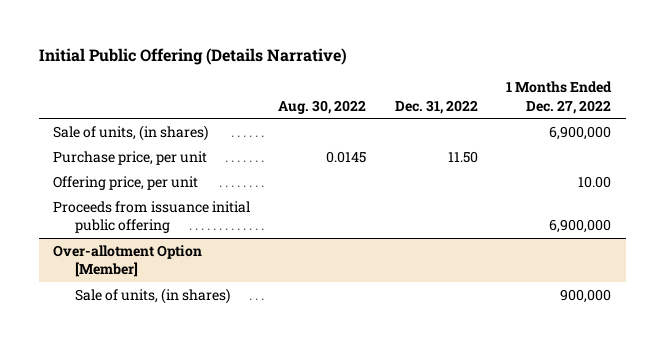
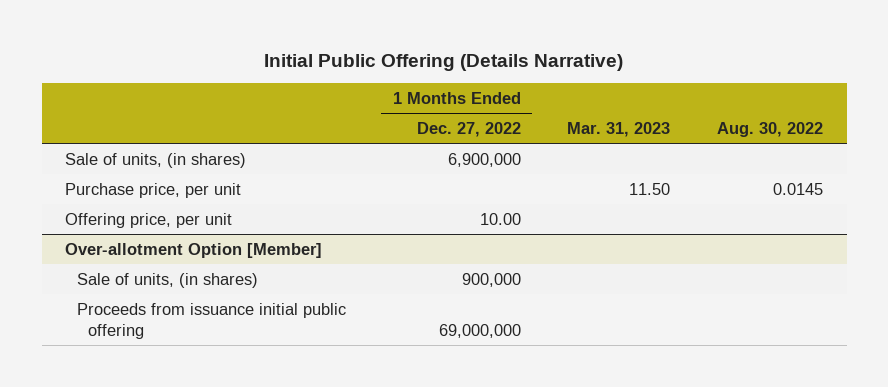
[394,99,478,114] Dec. 31, 2022 -> none
none -> [567,122,671,138] Mar. 31, 2023
[52,200,250,233] Proceeds from issuance initial public offering -> none
none -> [76,302,346,339] Proceeds from issuance initial public offering

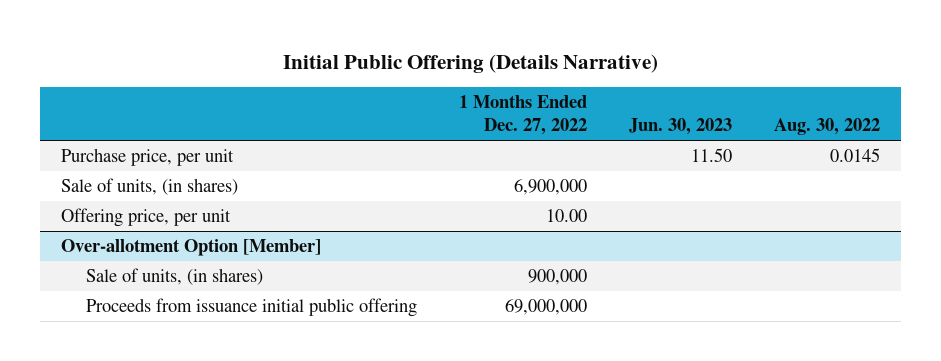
[567,122,671,138] Mar. 31, 2023 -> none
none -> [629,117,733,135] Jun. 30, 2023
[64,152,246,168] Sale of units, (in shares) -> [60,178,238,196] Sale of units, (in shares)

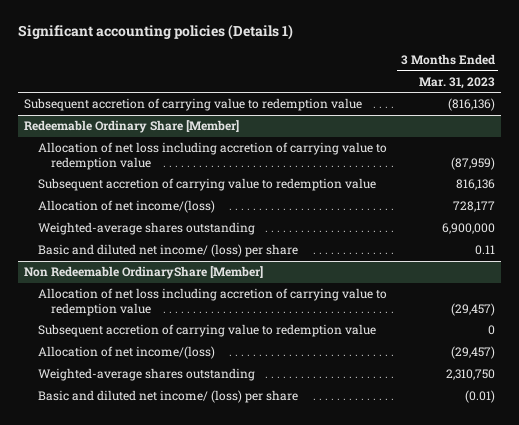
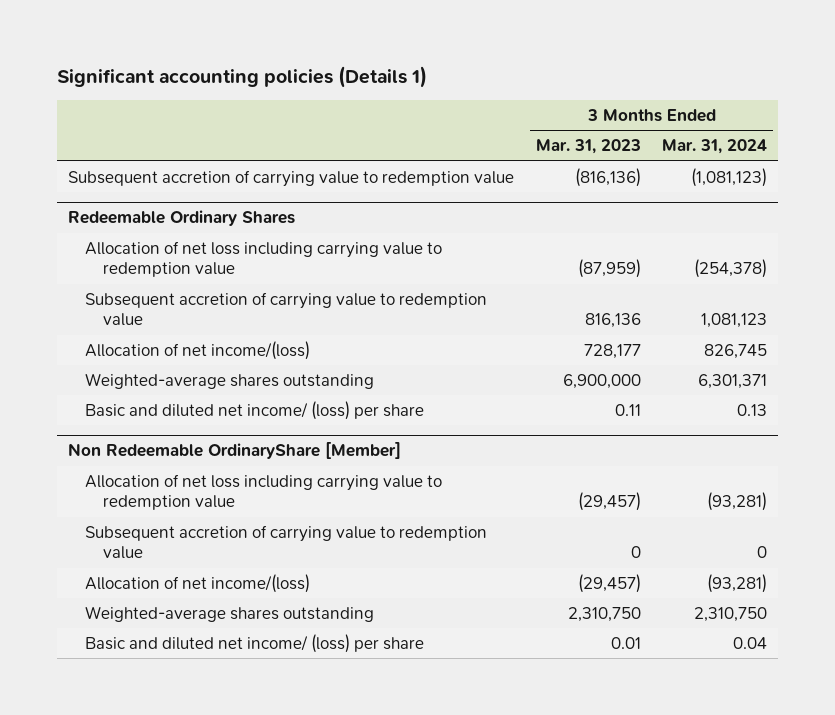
none -> [662,139,768,155] Mar. 31, 2024
[24,120,240,134] Redeemable Ordinary Share [Member] -> none
none -> [67,210,295,227] Redeemable Ordinary Shares
[37,142,387,170] Allocation of net loss including accretion of carrying value to redemption value -> [85,240,443,278] Allocation of net loss including carrying value to redemption value
[37,288,387,316] Allocation of net loss including accretion of carrying value to redemption value -> [85,473,443,511] Allocation of net loss including carrying value to redemption value
[464,390,495,404] (0.01) -> [610,636,641,649] 0.01

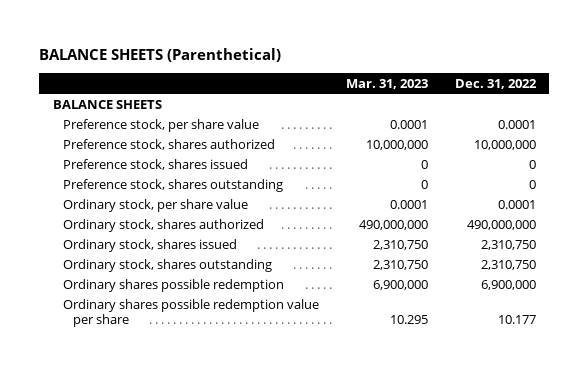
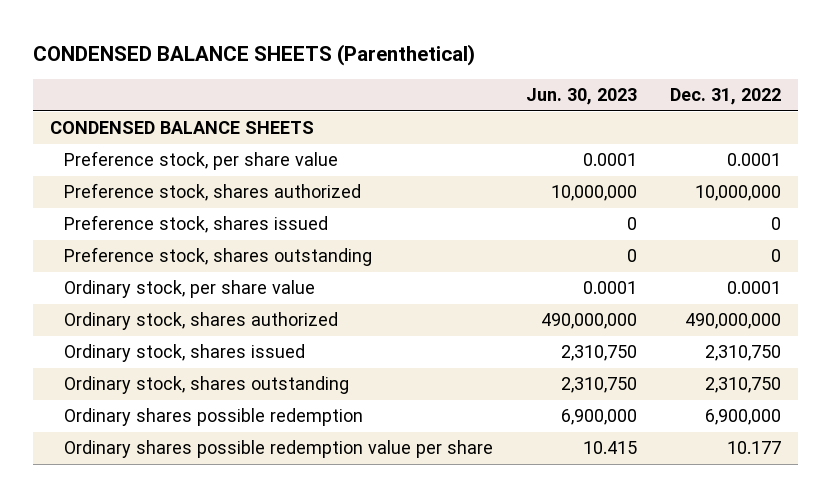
[39,47,282,62] BALANCE SHEETS (Parenthetical) -> [33,44,476,67] CONDENSED BALANCE SHEETS (Parenthetical)
[345,78,428,89] Mar. 31, 2023 -> none
none -> [526,88,638,106] Jun. 30, 2023
[52,99,162,109] BALANCE SHEETS -> [49,121,314,135] CONDENSED BALANCE SHEETS

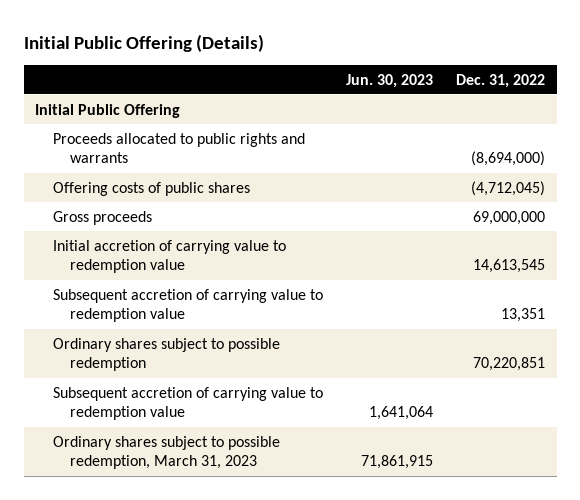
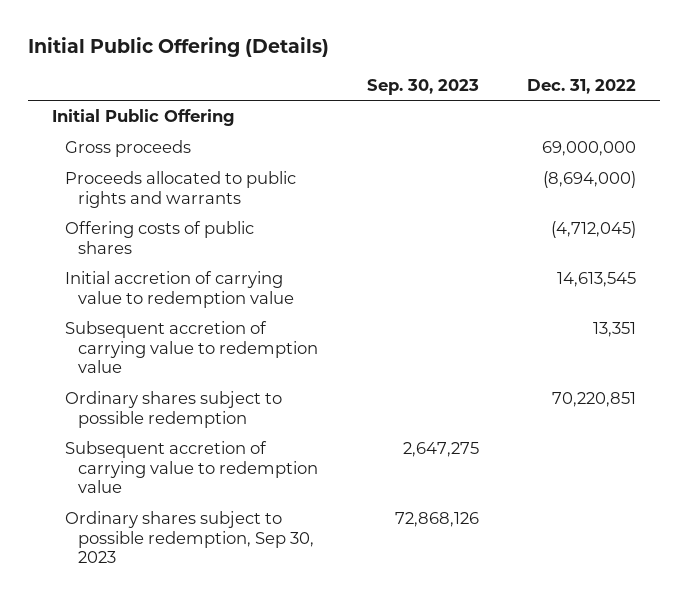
[345,73,433,88] Jun. 30, 2023 -> none
none -> [366,78,479,95] Sep. 30, 2023
[52,210,152,225] Gross proceeds -> [64,140,191,158] Gross proceeds
[52,435,280,470] Ordinary shares subject to possible redemption, March 31, 2023 -> [64,511,315,564] Ordinary shares subject to possible redemption, Sep 30, 2023

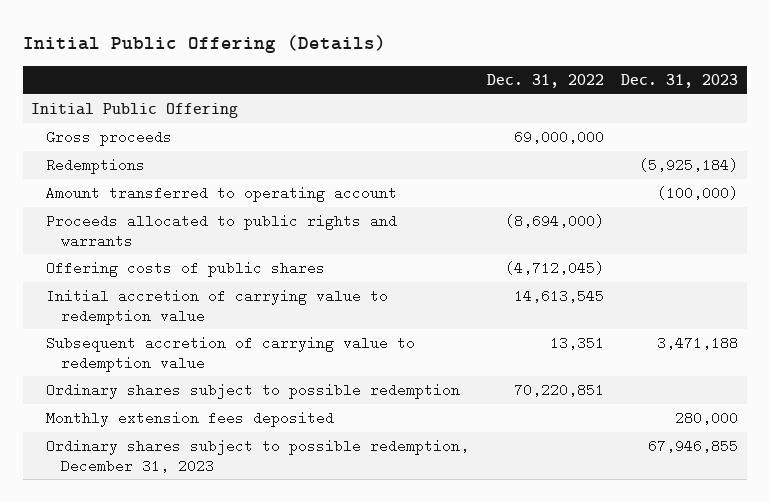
[366,78,479,95] Sep. 30, 2023 -> none
none -> [620,74,738,89] Dec. 31, 2023
none -> [46,158,146,175] Redemptions
none -> [46,186,398,203] Amount transferred to operating account
[64,441,319,494] Subsequent accretion of carrying value to redemption value -> none
none -> [46,411,335,428] Monthly extension fees deposited
[64,511,315,564] Ordinary shares subject to possible redemption, Sep 30, 2023 -> [46,439,470,473] Ordinary shares subject to possible redemption, December 31, 2023

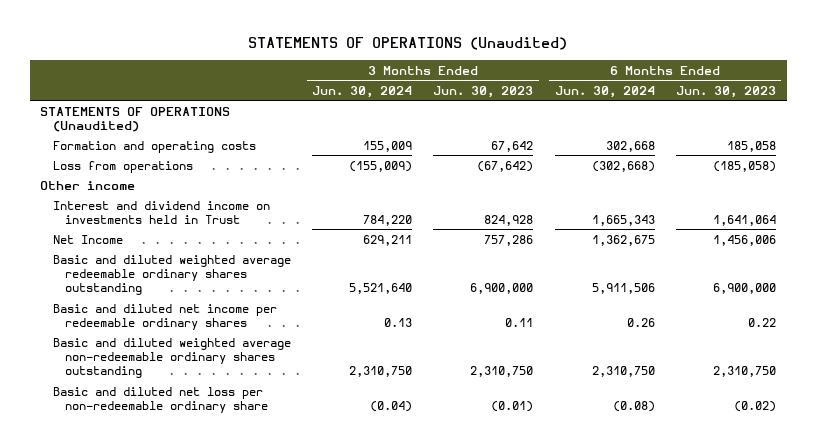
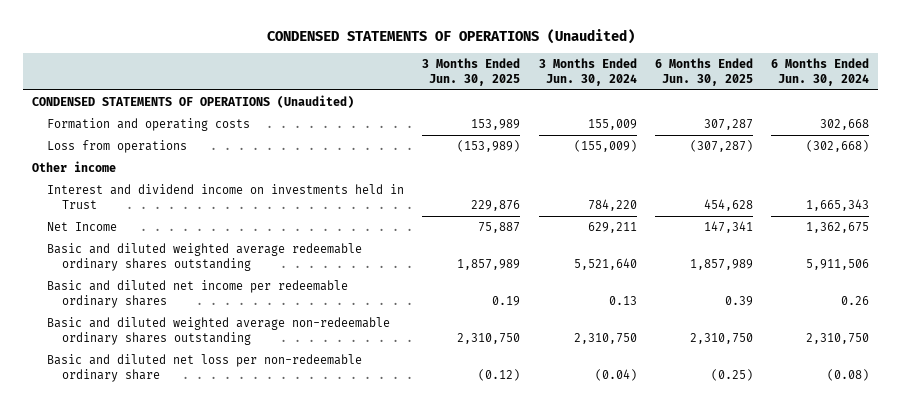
[248,37,568,51] STATEMENTS OF OPERATIONS (Unaudited) -> [266,29,635,45] CONDENSED STATEMENTS OF OPERATIONS (Unaudited)
[433,85,534,98] Jun. 30, 2023 -> none
[675,85,776,98] Jun. 30, 2023 -> none
none -> [422,57,521,86] 3 Months Ended Jun. 30, 2025
none -> [654,57,753,86] 6 Months Ended Jun. 30, 2025
[40,106,231,132] STATEMENTS OF OPERATIONS (Unaudited) -> [32,94,355,108] CONDENSED STATEMENTS OF OPERATIONS (Unaudited)

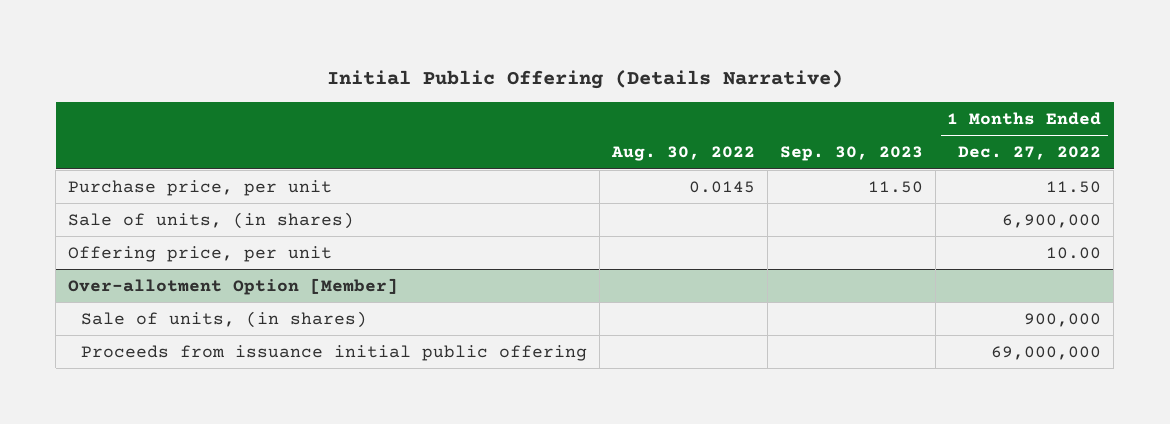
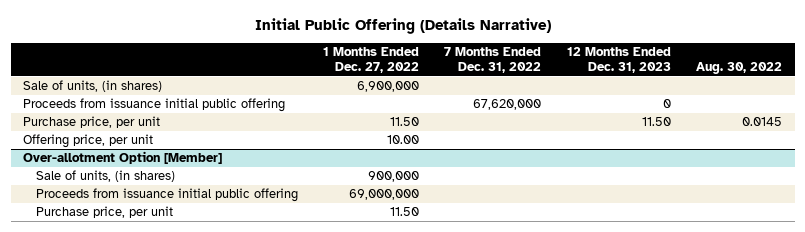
[779,146,923,162] Sep. 30, 2023 -> none
none -> [444,47,542,74] 7 Months Ended Dec. 31, 2022
none -> [566,47,671,74] 12 Months Ended Dec. 31, 2023
none -> [23,98,286,113] Proceeds from issuance initial public offering
[68,179,333,196] Purchase price, per unit -> [23,116,161,129] Purchase price, per unit
none -> [35,206,173,219] Purchase price, per unit

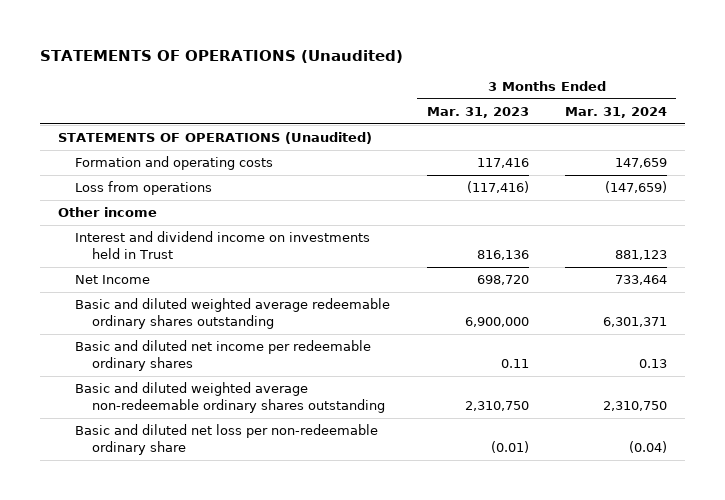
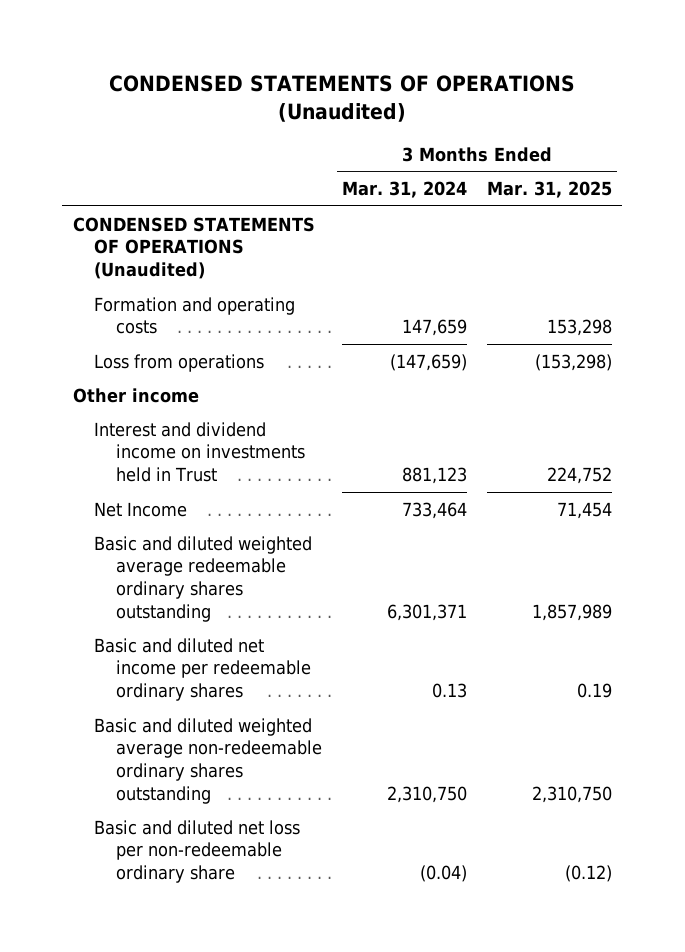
[40,49,404,63] STATEMENTS OF OPERATIONS (Unaudited) -> [109,74,576,122] CONDENSED STATEMENTS OF OPERATIONS (Unaudited)
[426,107,529,119] Mar. 31, 2023 -> none
none -> [487,181,613,199] Mar. 31, 2025
[58,132,373,145] STATEMENTS OF OPERATIONS (Unaudited) -> [72,216,315,280] CONDENSED STATEMENTS OF OPERATIONS (Unaudited)

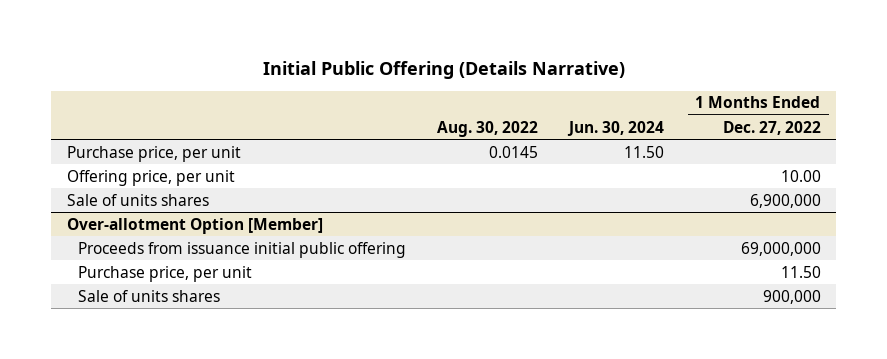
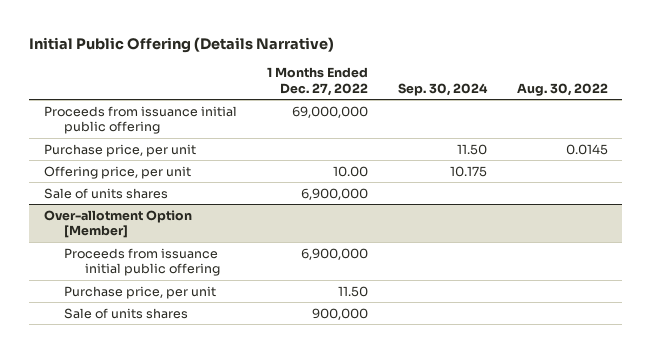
[567,120,665,136] Jun. 30, 2024 -> none
none -> [397,82,488,96] Sep. 30, 2024
none -> [44,105,238,135] Proceeds from issuance initial public offering
[740,241,821,256] 69,000,000 -> [300,247,368,260] 6,900,000

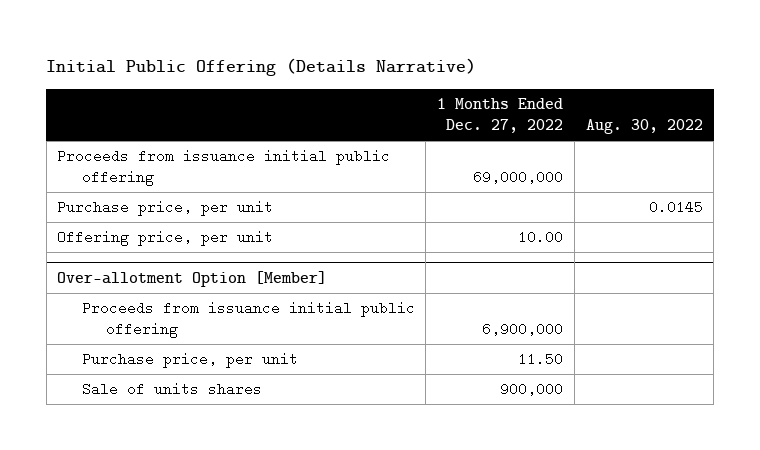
[397,82,488,96] Sep. 30, 2024 -> none
[44,187,169,199] Sale of units shares -> none

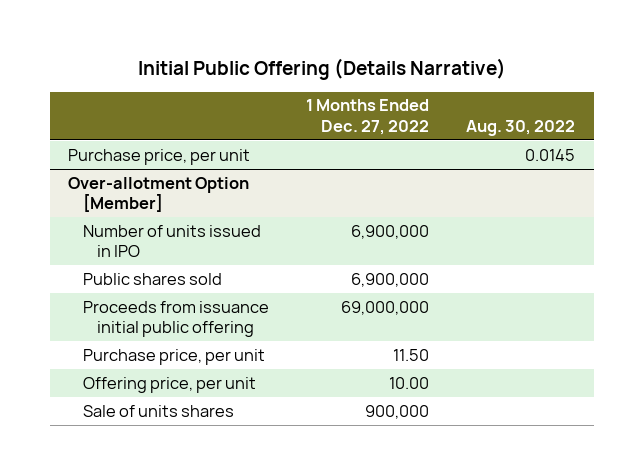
[57,149,391,187] Proceeds from issuance initial public offering -> none
[57,230,274,247] Offering price, per unit -> none
none -> [82,224,261,258] Number of units issued in IPO
none -> [82,272,222,285] Public shares sold
[482,322,564,337] 6,900,000 -> [341,300,430,315] 69,000,000
none -> [82,376,256,393] Offering price, per unit

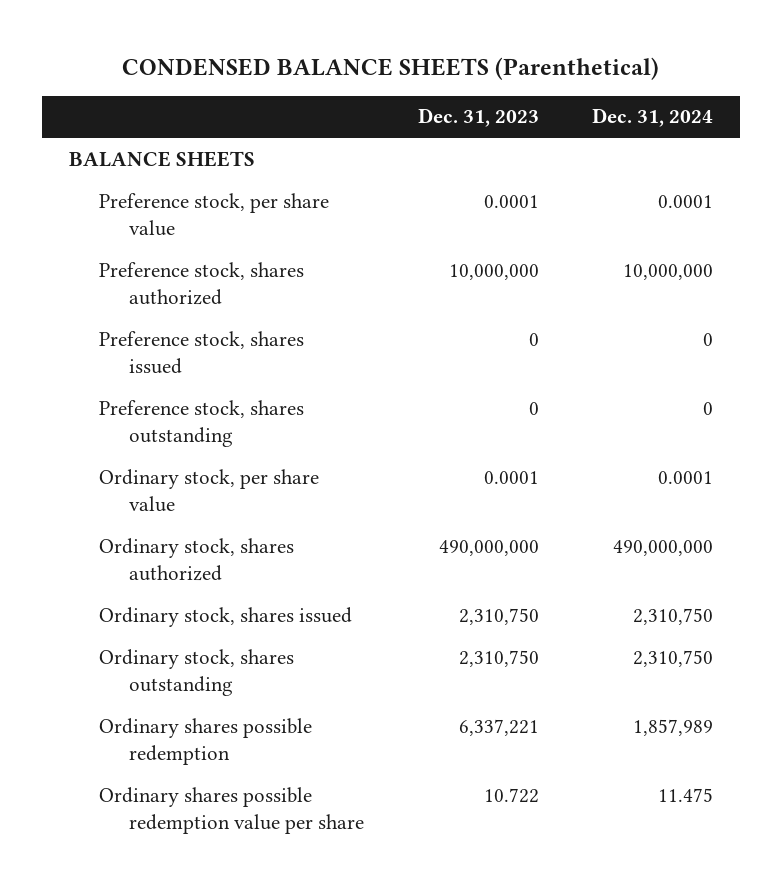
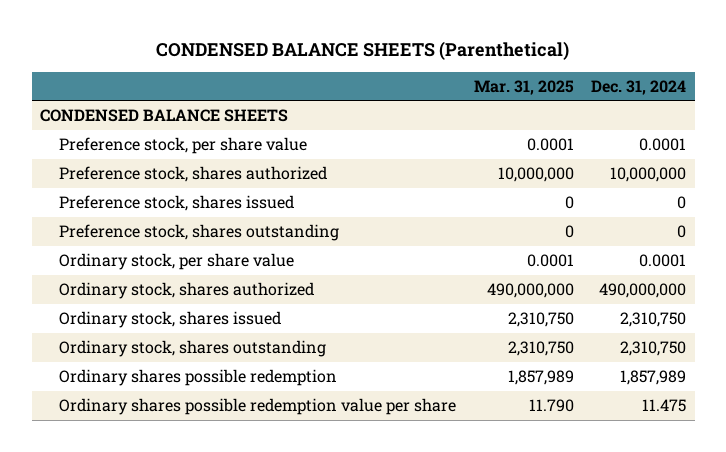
[417,108,539,128] Dec. 31, 2023 -> none
none -> [473,79,574,95] Mar. 31, 2025
[68,150,255,167] BALANCE SHEETS -> [40,108,289,122] CONDENSED BALANCE SHEETS

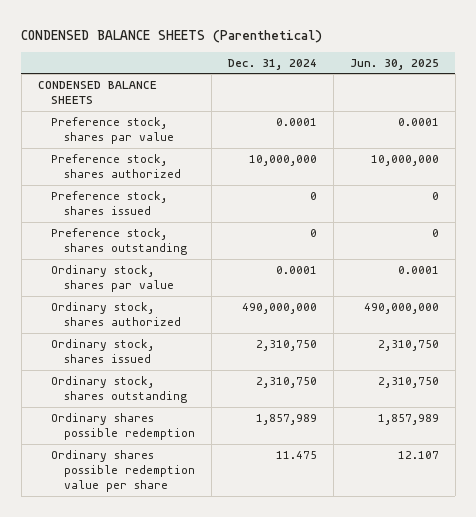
[473,79,574,95] Mar. 31, 2025 -> none
none -> [349,58,439,70] Jun. 30, 2025
[59,136,308,154] Preference stock, per share value -> [50,116,174,145] Preference stock, shares par value
[59,252,295,270] Ordinary stock, per share value -> [50,264,174,293] Ordinary stock, shares par value

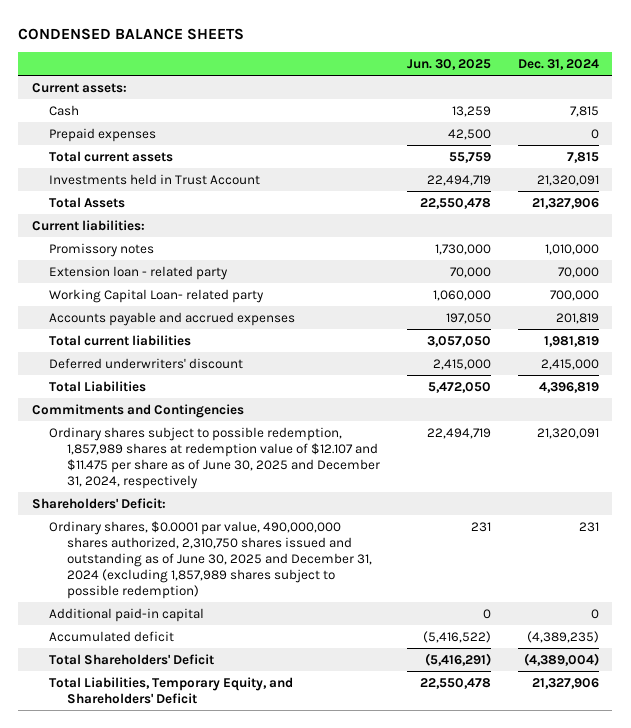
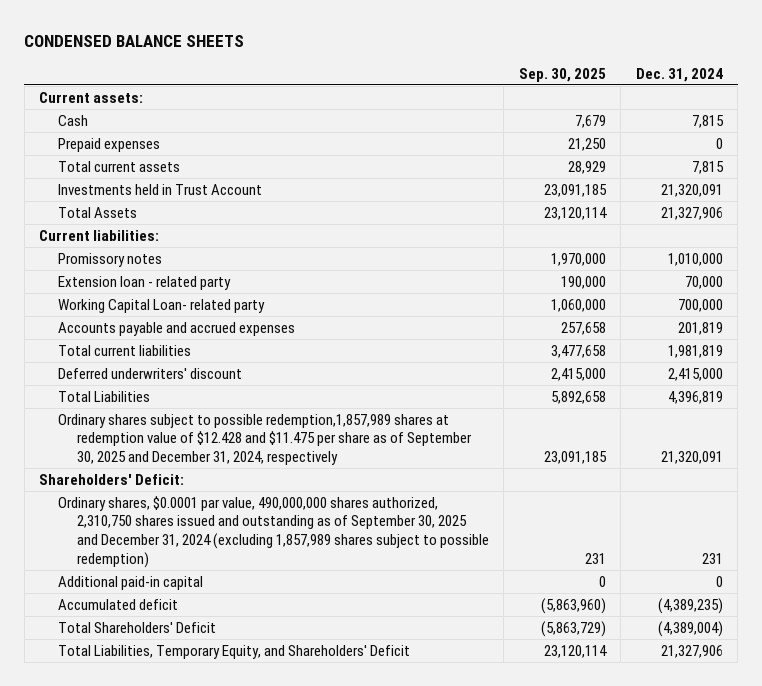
[406,58,491,70] Jun. 30, 2025 -> none
none -> [518,67,606,82] Sep. 30, 2025
[31,403,244,418] Commitments and Contingencies -> none
[49,426,380,489] Ordinary shares subject to possible redemption, 1,857,989 shares at redemption value of $12.107 and $11.475 per share as of June 30, 2025 and December 31, 2024, respectively -> [57,413,472,466] Ordinary shares subject to possible redemption,1,857,989 shares at redemption value of $12.428 and $11.475 per share as of September 30, 2025 and December 31, 2024, respectively
[49,520,372,600] Ordinary shares, $0.0001 par value, 490,000,000 shares authorized, 2,310,750 shares issued and outstanding as of June 30, 2025 and December 31, 2024 (excluding 1,857,989 shares subject to possible redemption) -> [57,495,489,568] Ordinary shares, $0.0001 par value, 490,000,000 shares authorized, 2,310,750 shares issued and outstanding as of September 30, 2025 and December 31, 2024 (excluding 1,857,989 shares subject to possible redemption)

